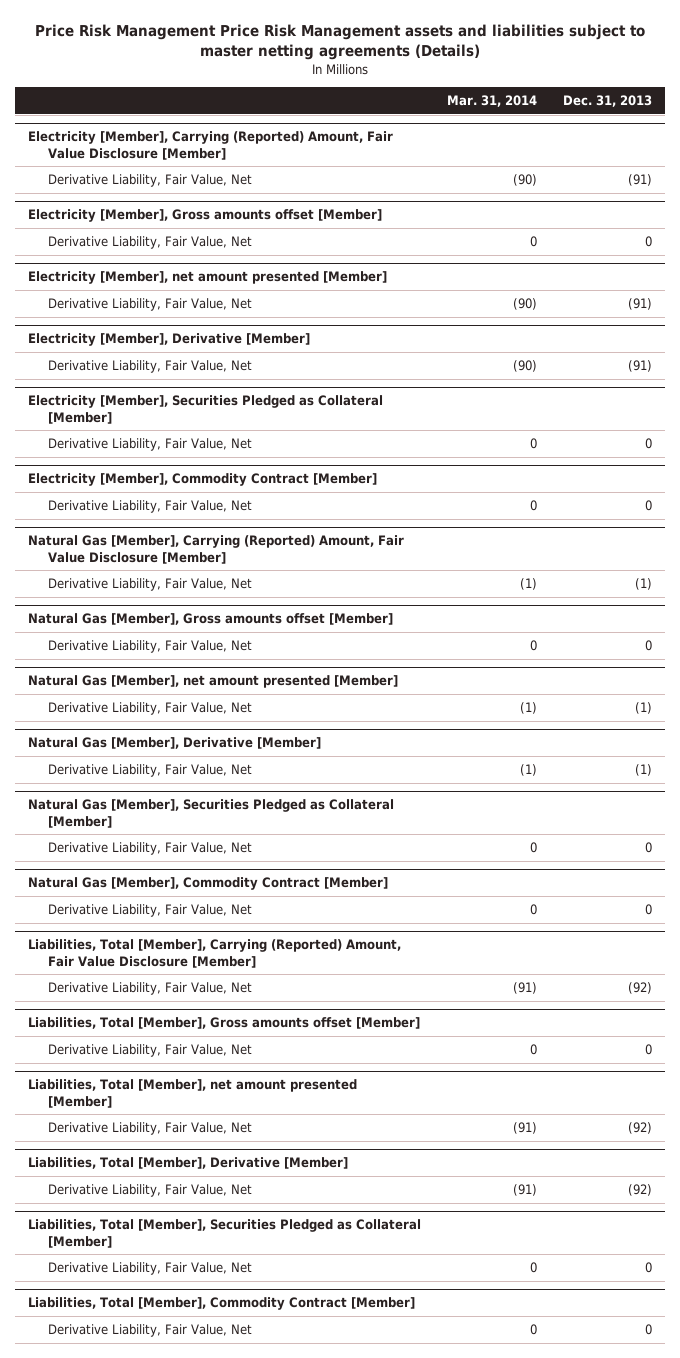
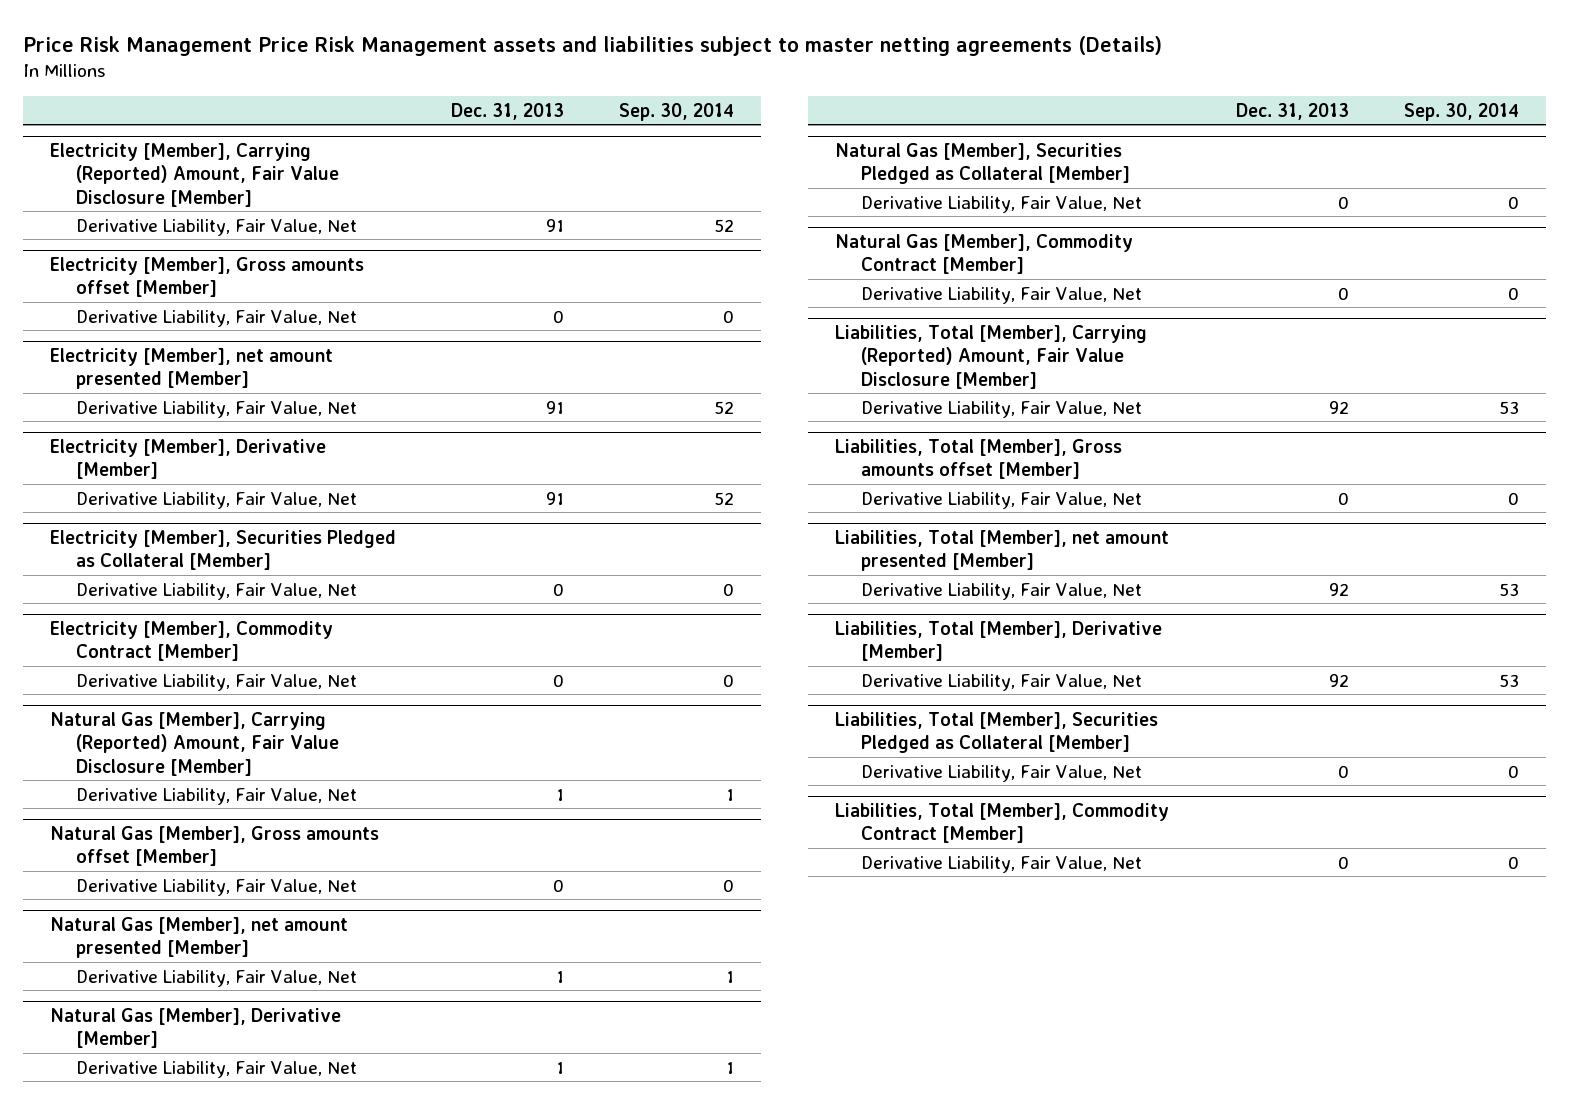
[447,95,538,108] Mar. 31, 2014 -> none
none -> [618,102,734,121] Sep. 30, 2014
[628,174,653,187] (91) -> [545,218,564,232] 91
[628,298,653,311] (91) -> [545,400,564,414] 91
[628,360,653,373] (91) -> [545,491,564,505] 91
[635,578,653,591] (1) -> [555,788,564,801] 1
[635,702,653,715] (1) -> [555,970,564,983] 1
[635,764,653,777] (1) -> [555,1061,564,1074] 1
[628,982,653,995] (92) -> [1329,400,1350,414] 92
[628,1122,653,1135] (92) -> [1329,582,1350,596] 92
[628,1184,653,1197] (92) -> [1329,673,1350,687] 92

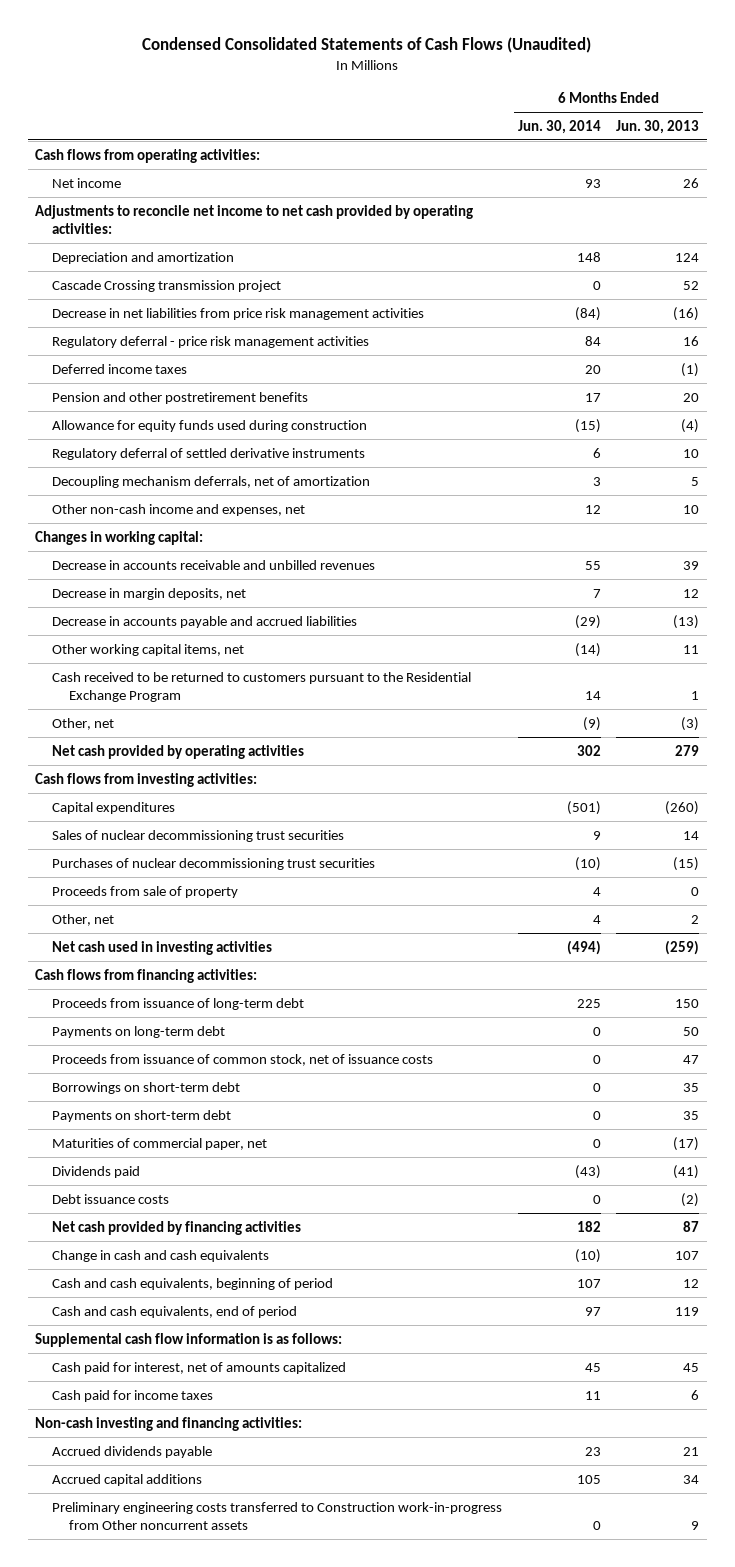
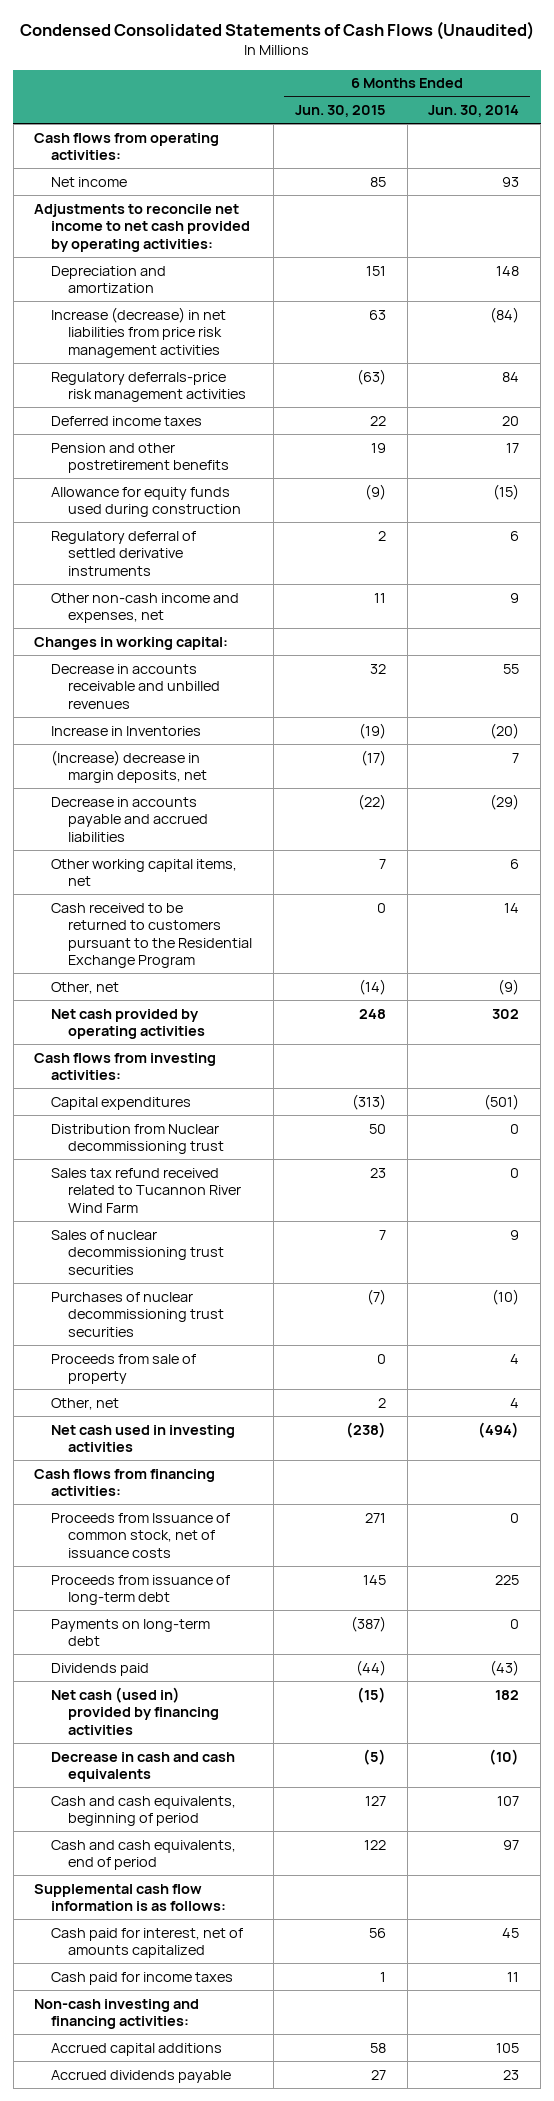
[616,119,700,134] Jun. 30, 2013 -> none
none -> [294,105,386,118] Jun. 30, 2015
[52,279,282,292] Cascade Crossing transmission project -> none
[52,307,425,320] Decrease in net liabilities from price risk management activities -> [51,306,227,358] Increase (decrease) in net liabilities from price risk management activities
[52,335,370,348] Regulatory deferral - price risk management activities -> [51,371,247,403] Regulatory deferrals-price risk management activities
[52,475,371,488] Decoupling mechanism deferrals, net of amortization -> none
[584,504,601,514] 12 -> [510,592,520,603] 9
none -> [51,725,202,736] Increase in Inventories
[52,587,247,600] Decrease in margin deposits, net -> [51,749,208,784] (Increase) decrease in margin deposits, net
[574,642,601,657] (14) -> [510,858,520,869] 6
none -> [51,1123,225,1155] Distribution from Nuclear decommissioning trust
none -> [51,1167,242,1213] Sales tax refund received related to Tucannon River Wind Farm
none -> [51,1512,231,1558] Proceeds from Issuance of common stock, net of issuance costs
[52,1053,434,1066] Proceeds from issuance of common stock, net of issuance costs -> none
[52,1081,241,1094] Borrowings on short-term debt -> none
[52,1109,232,1122] Payments on short-term debt -> none
[52,1137,268,1150] Maturities of commercial paper, net -> none
[52,1193,170,1204] Debt issuance costs -> none
[52,1220,302,1235] Net cash provided by financing activities -> [51,1686,220,1735] Net cash (used in) provided by financing activities
[52,1249,270,1262] Change in cash and cash equivalents -> [51,1751,236,1783] Decrease in cash and cash equivalents
[52,1501,503,1530] Preliminary engineering costs transferred to Construction work-in-progress from Other noncurrent assets -> none
[52,1445,213,1458] Accrued dividends payable -> [51,2069,232,2083] Accrued dividends payable

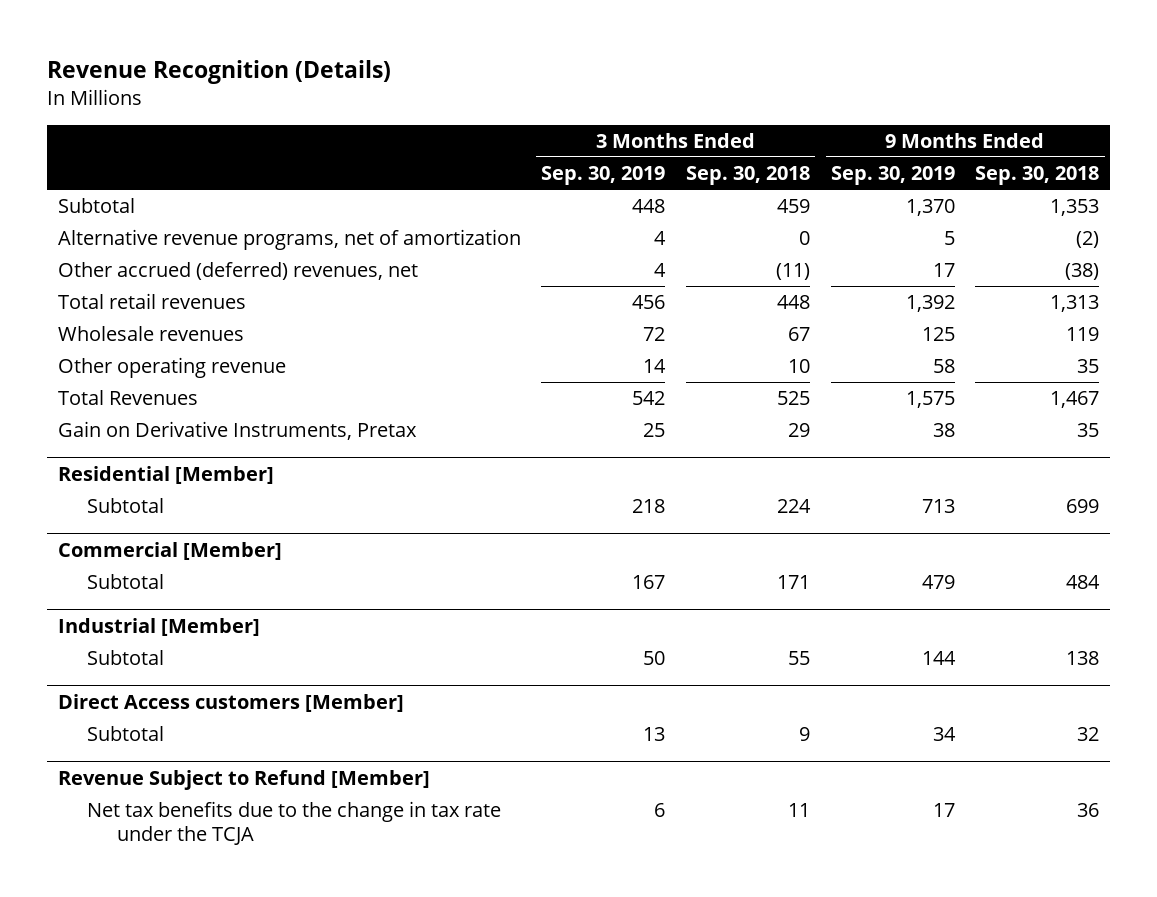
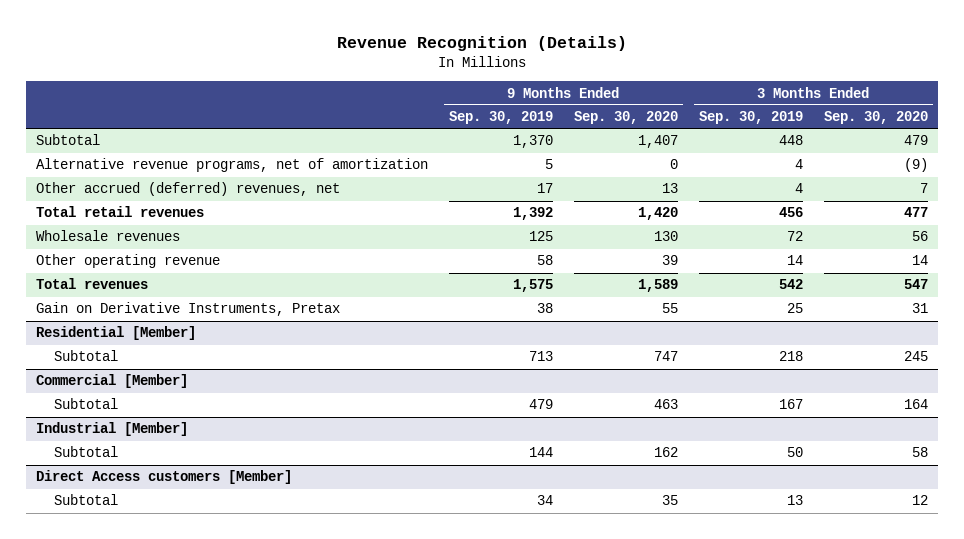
[686,166,811,186] Sep. 30, 2018 -> none
[975,166,1100,186] Sep. 30, 2018 -> none
none -> [573,111,678,125] Sep. 30, 2020
none -> [823,111,928,125] Sep. 30, 2020
[57,390,198,406] Total Revenues -> [36,278,149,290] Total revenues
[57,770,430,791] Revenue Subject to Refund [Member] -> none
[87,801,502,846] Net tax benefits due to the change in tax rate under the TCJA -> none

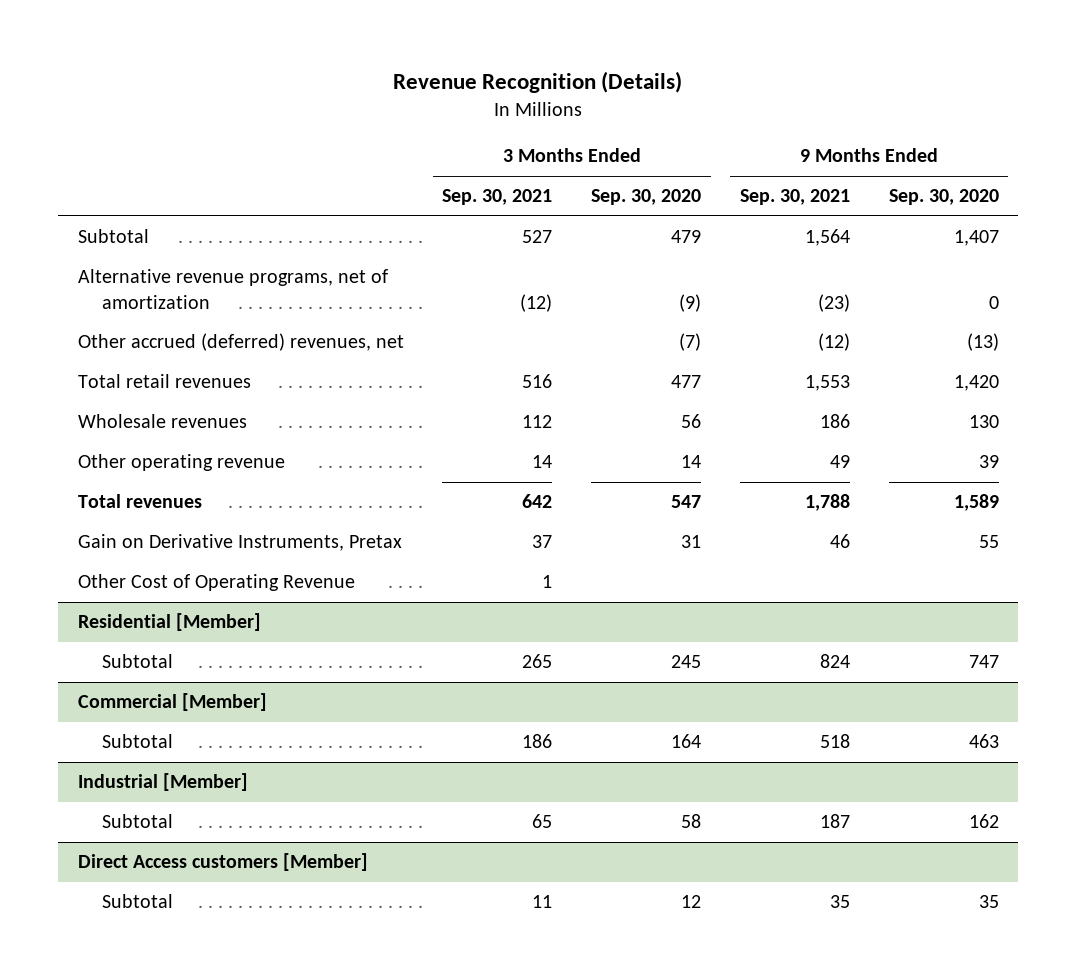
[448,111,553,125] Sep. 30, 2019 -> none
[698,111,803,125] Sep. 30, 2019 -> none
none -> [442,189,553,206] Sep. 30, 2021
none -> [739,189,850,206] Sep. 30, 2021
[661,183,678,194] 13 -> [966,333,999,352] (13)
[919,183,928,194] 7 -> [679,333,702,352] (7)
none -> [77,574,355,592] Other Cost of Operating Revenue

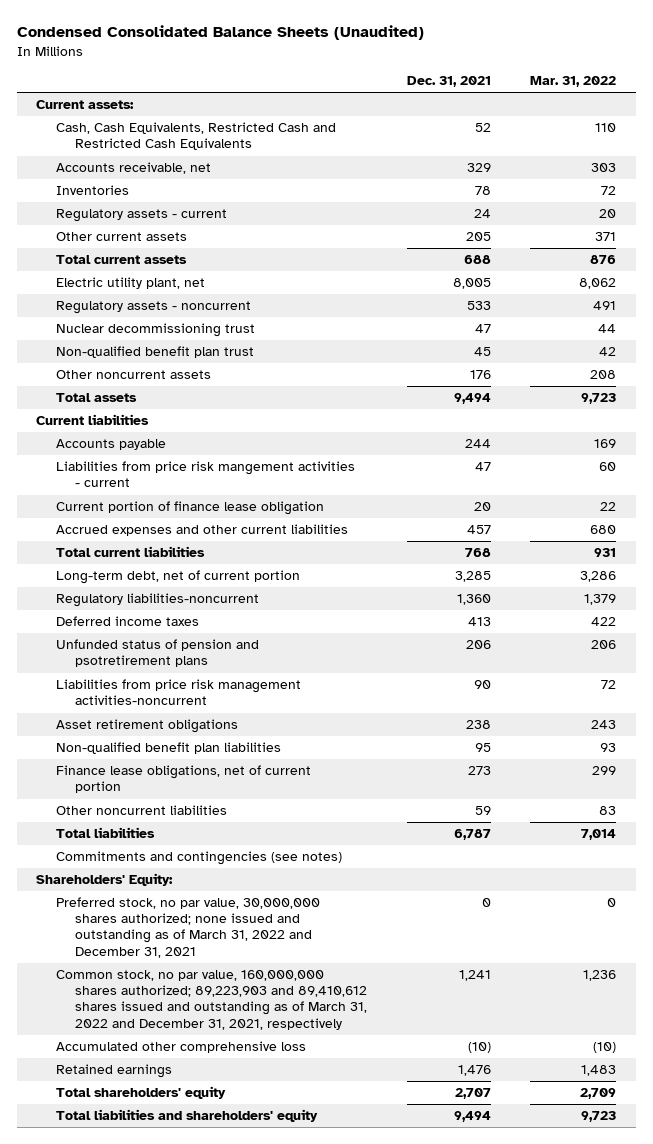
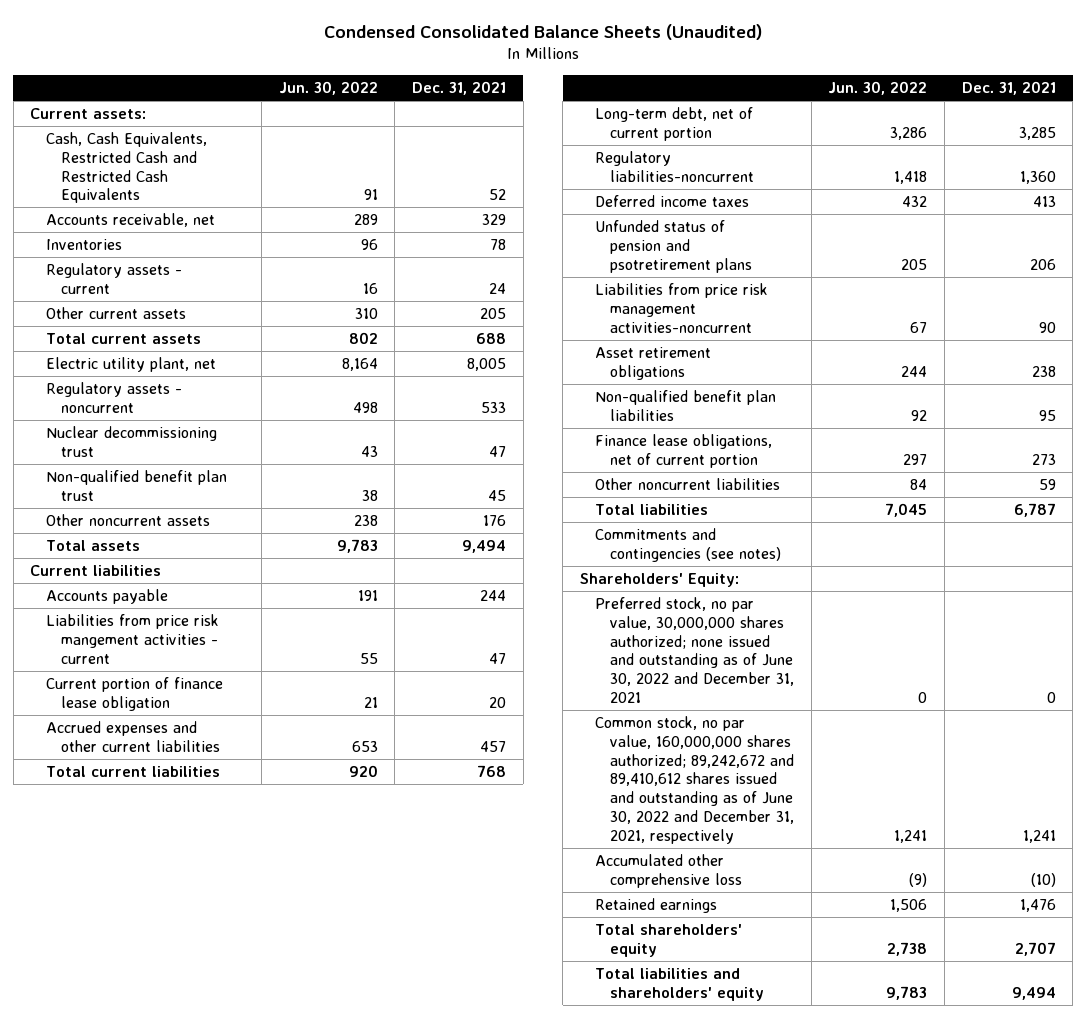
[530,76,617,88] Mar. 31, 2022 -> none
none -> [278,81,378,96] Jun. 30, 2022
[55,897,320,958] Preferred stock, no par value, 30,000,000 shares authorized; none issued and outstanding as of March 31, 2022 and December 31, 2021 -> [595,596,795,703] Preferred stock, no par value, 30,000,000 shares authorized; none issued and outstanding as of June 30, 2022 and December 31, 2021
[55,970,368,1030] Common stock, no par value, 160,000,000 shares authorized; 89,223,903 and 89,410,612 shares issued and outstanding as of March 31, 2022 and December 31, 2021, respectively -> [595,715,795,844] Common stock, no par value, 160,000,000 shares authorized; 89,242,672 and 89,410,612 shares issued and outstanding as of June 30, 2022 and December 31, 2021, respectively

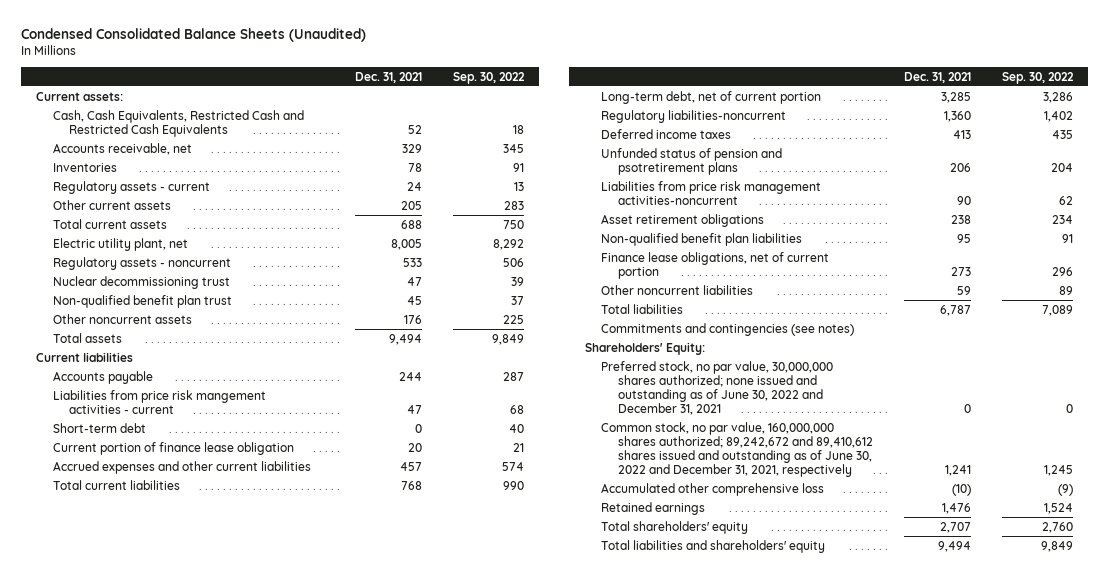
[278,81,378,96] Jun. 30, 2022 -> none
none -> [453,71,526,84] Sep. 30, 2022
none -> [52,422,146,433] Short-term debt

